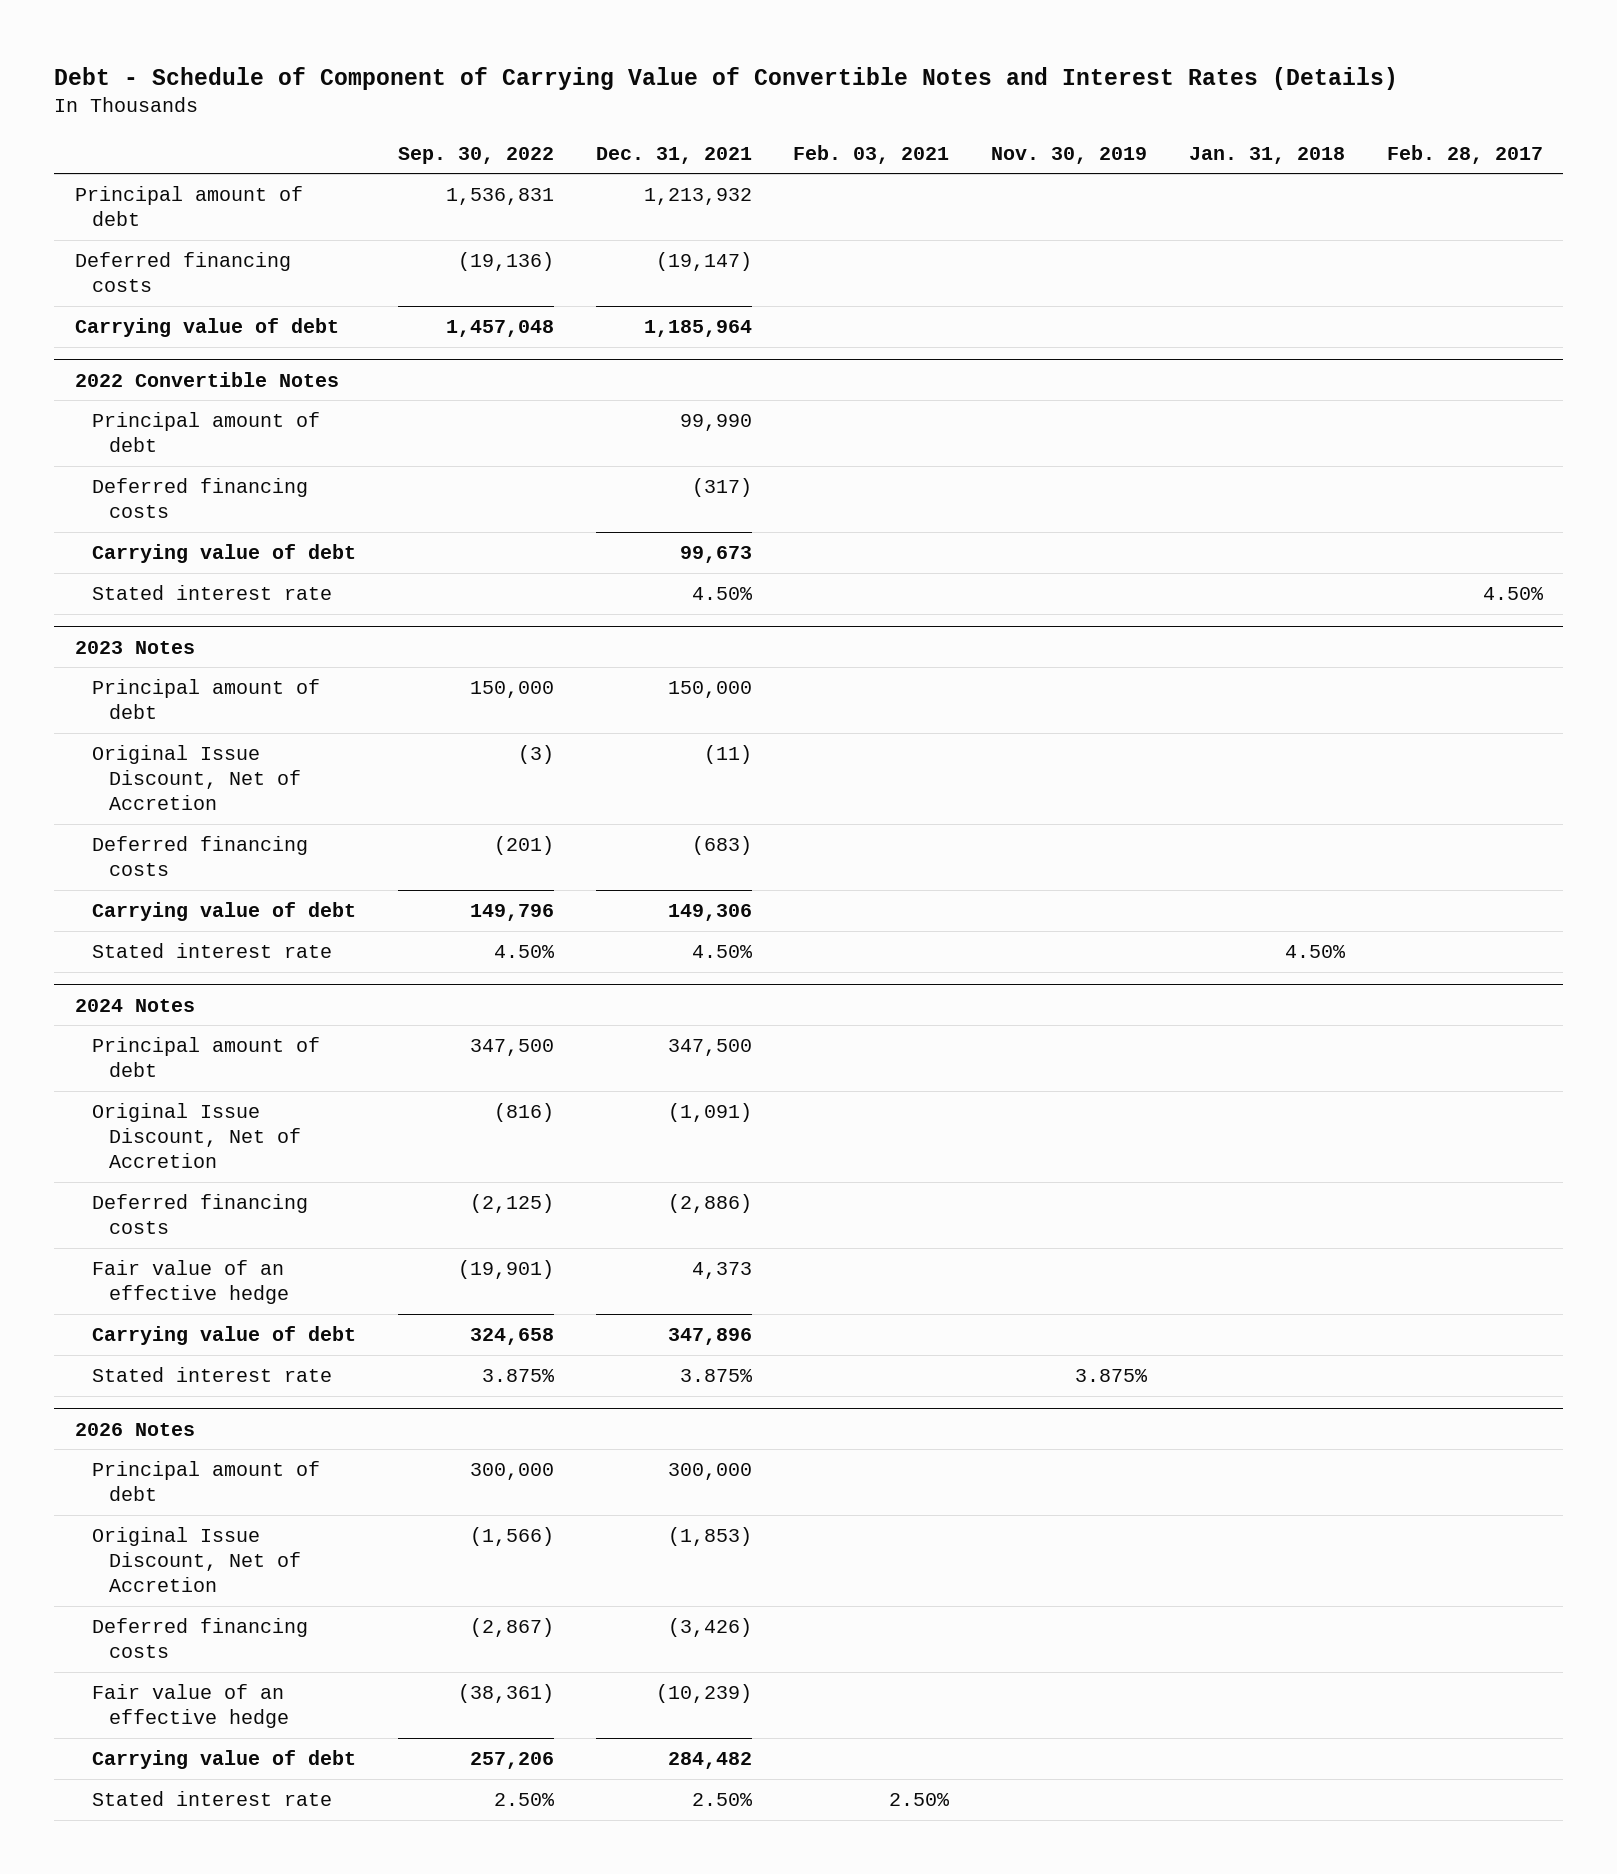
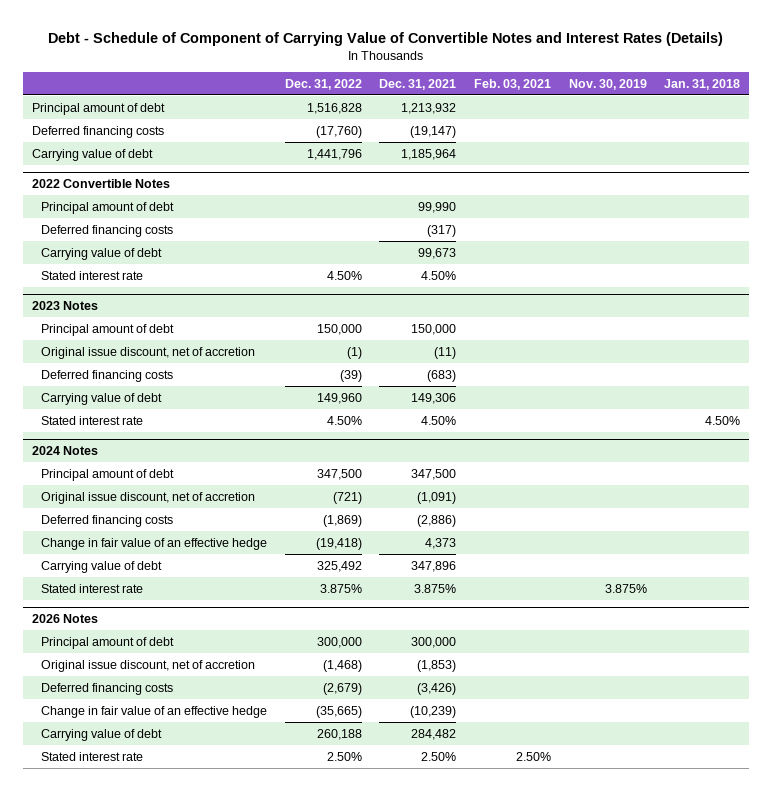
[397,146,554,164] Sep. 30, 2022 -> none
[1386,144,1543,164] Feb. 28, 2017 -> none
none -> [284,78,362,90] Dec. 31, 2022
[92,744,302,811] Original Issue Discount, Net of Accretion -> [41,346,256,359] Original issue discount, net of accretion
[92,1102,302,1169] Original Issue Discount, Net of Accretion -> [41,491,256,504] Original issue discount, net of accretion
[92,1259,290,1305] Fair value of an effective hedge -> [41,537,268,550] Change in fair value of an effective hedge
[92,1526,302,1593] Original Issue Discount, Net of Accretion -> [41,659,256,672] Original issue discount, net of accretion
[92,1683,290,1729] Fair value of an effective hedge -> [41,705,268,718] Change in fair value of an effective hedge

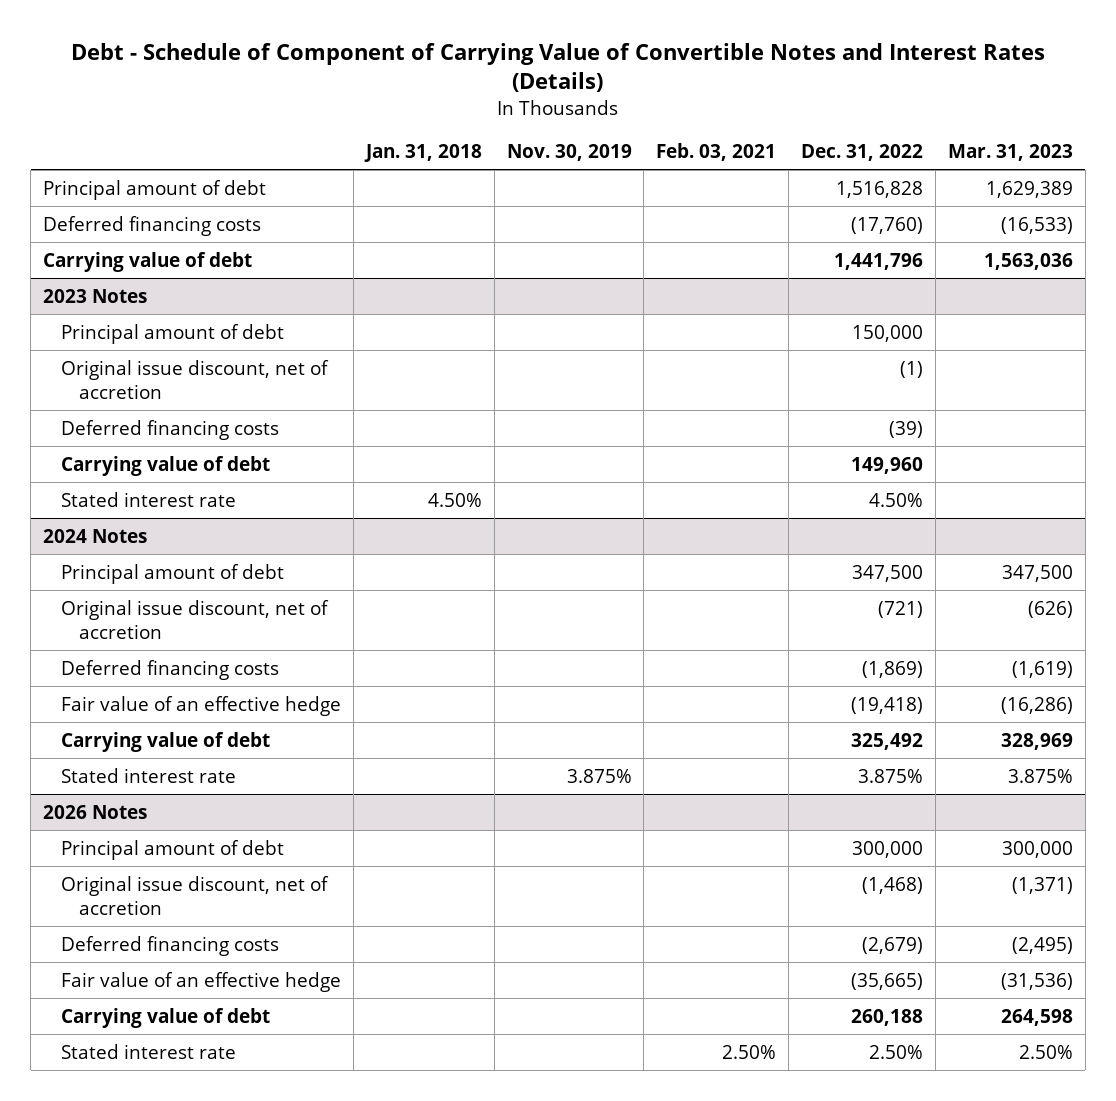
[379,78,457,90] Dec. 31, 2021 -> none
none -> [947,144,1073,162] Mar. 31, 2023
[31,179,170,189] 2022 Convertible Notes -> none
[41,201,175,214] Principal amount of debt -> none
[41,224,174,237] Deferred financing costs -> none
[41,247,163,260] Carrying value of debt -> none
[41,270,144,280] Stated interest rate -> none
[41,537,268,550] Change in fair value of an effective hedge -> [61,695,342,716] Fair value of an effective hedge
[41,705,268,718] Change in fair value of an effective hedge -> [61,971,342,992] Fair value of an effective hedge

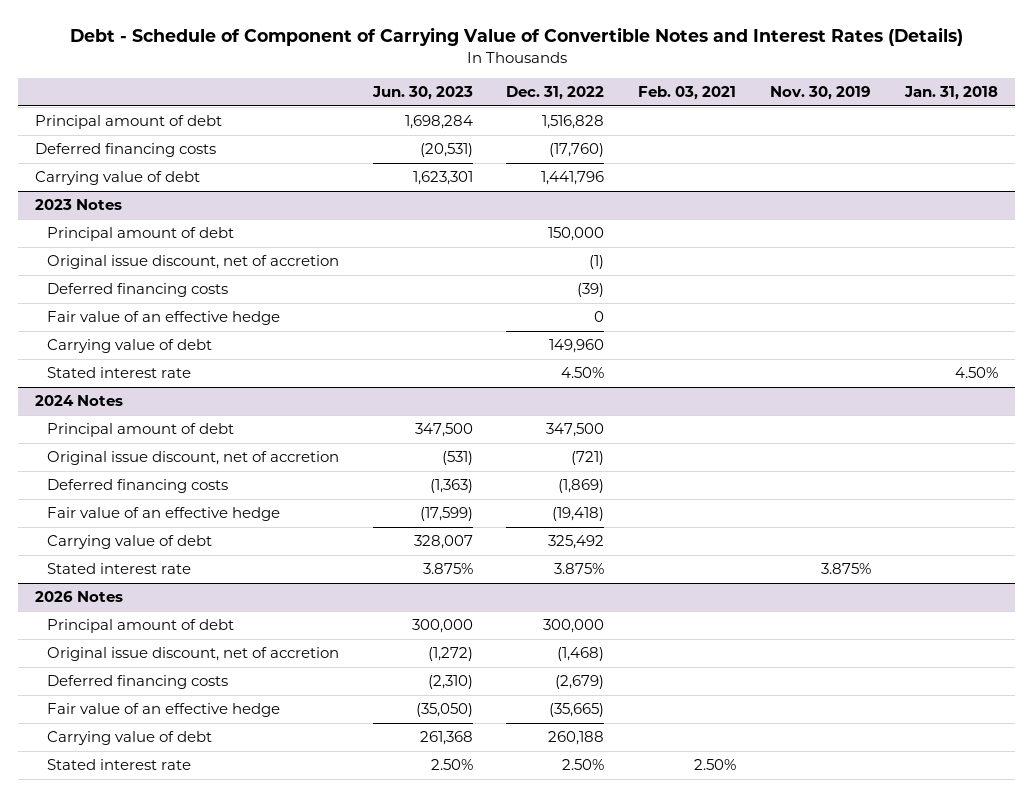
[947,144,1073,162] Mar. 31, 2023 -> none
none -> [371,86,473,101] Jun. 30, 2023
none -> [46,311,280,326] Fair value of an effective hedge

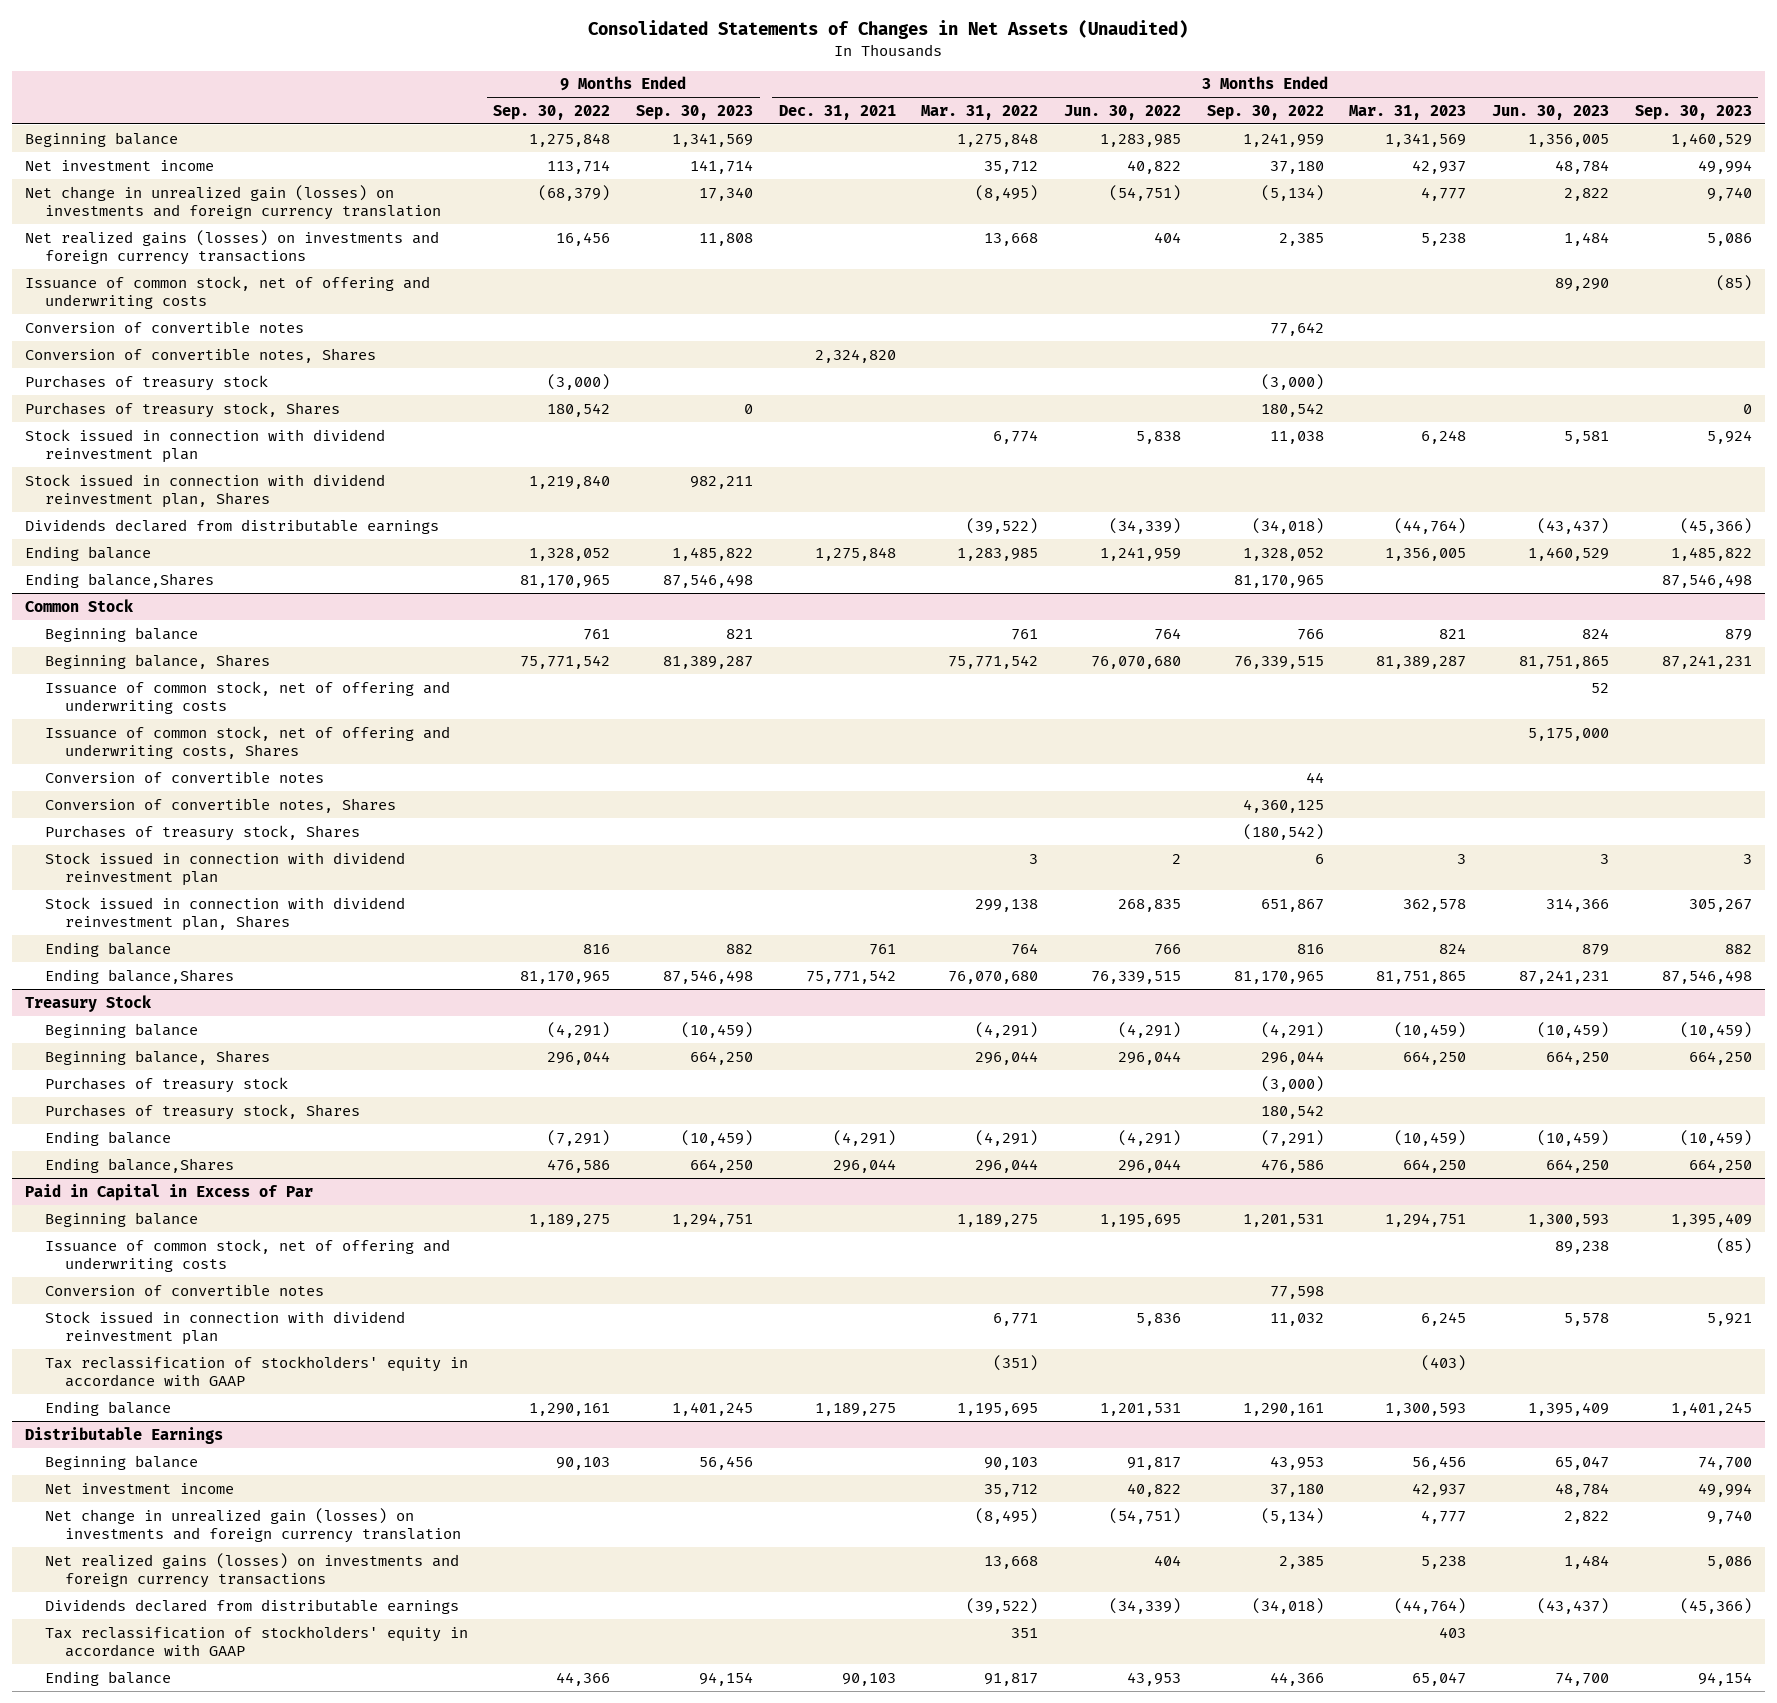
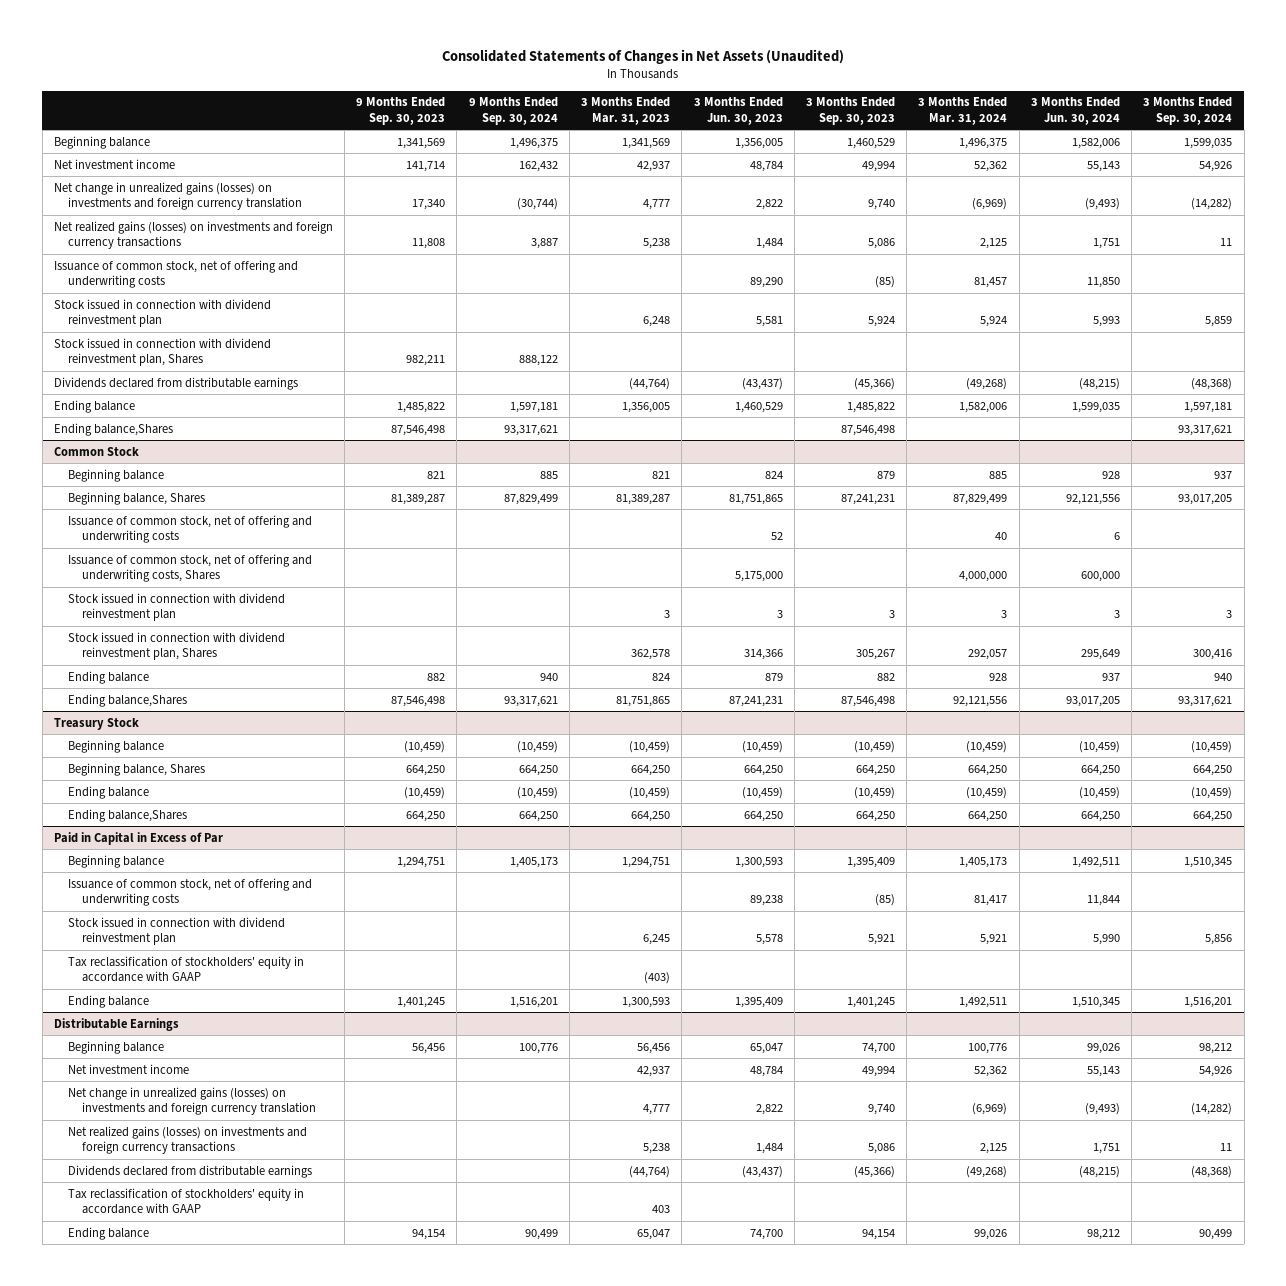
[493,104,611,120] Sep. 30, 2022 -> none
[778,104,896,120] Dec. 31, 2021 -> none
[921,104,1039,120] Mar. 31, 2022 -> none
[1064,104,1182,120] Jun. 30, 2022 -> none
[1206,104,1324,120] Sep. 30, 2022 -> none
none -> [468,97,558,125] 9 Months Ended Sep. 30, 2024
none -> [918,97,1008,125] 3 Months Ended Mar. 31, 2024
none -> [1030,97,1120,125] 3 Months Ended Jun. 30, 2024
none -> [1143,97,1233,125] 3 Months Ended Sep. 30, 2024
[24,184,441,221] Net change in unrealized gain (losses) on investments and foreign currency translation -> [53,181,302,211] Net change in unrealized gains (losses) on investments and foreign currency translation
[24,320,304,333] Conversion of convertible notes -> none
[24,347,376,363] Conversion of convertible notes, Shares -> none
[24,374,268,391] Purchases of treasury stock -> none
[24,401,340,418] Purchases of treasury stock, Shares -> none
[44,770,324,783] Conversion of convertible notes -> none
[44,797,396,813] Conversion of convertible notes, Shares -> none
[44,824,360,841] Purchases of treasury stock, Shares -> none
[44,1076,288,1093] Purchases of treasury stock -> none
[44,1103,360,1120] Purchases of treasury stock, Shares -> none
[44,1283,324,1296] Conversion of convertible notes -> none
[44,1507,461,1544] Net change in unrealized gain (losses) on investments and foreign currency translation -> [67,1086,317,1116] Net change in unrealized gains (losses) on investments and foreign currency translation

